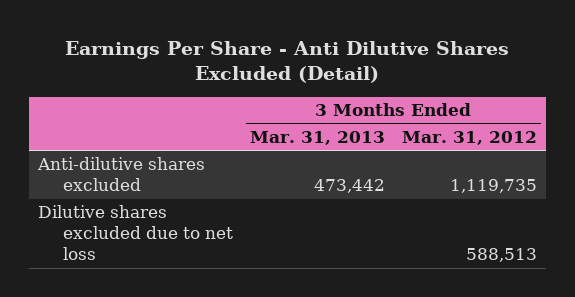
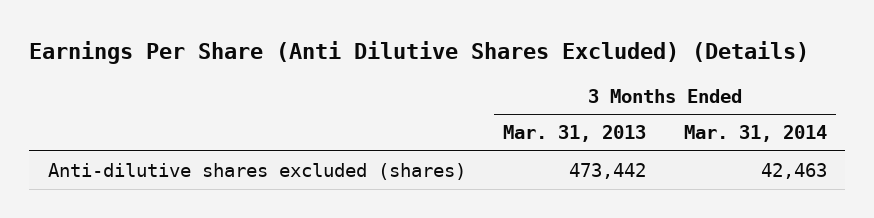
[65,40,510,84] Earnings Per Share - Anti Dilutive Shares Excluded (Detail) -> [28,40,809,64] Earnings Per Share (Anti Dilutive Shares Excluded) (Details)
[402,131,538,146] Mar. 31, 2012 -> none
none -> [683,125,827,143] Mar. 31, 2014
[37,205,233,261] Dilutive shares excluded due to net loss -> none
[36,157,205,192] Anti-dilutive shares excluded -> [47,163,466,181] Anti-dilutive shares excluded (shares)

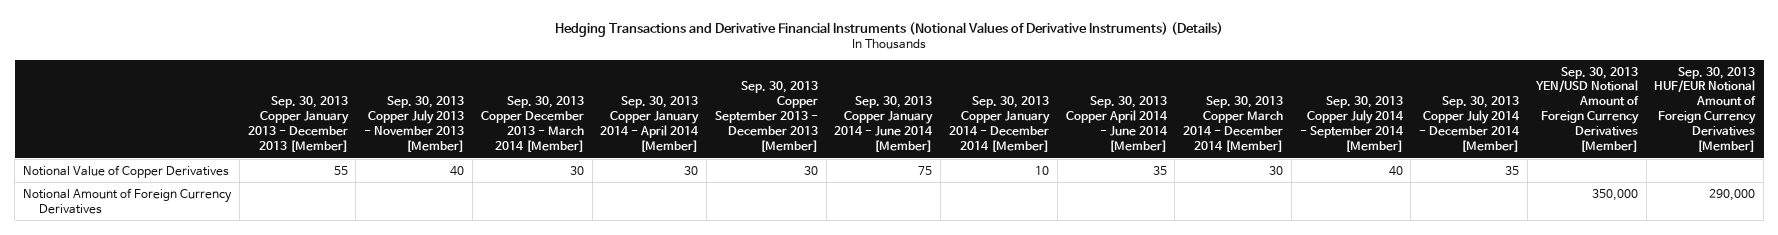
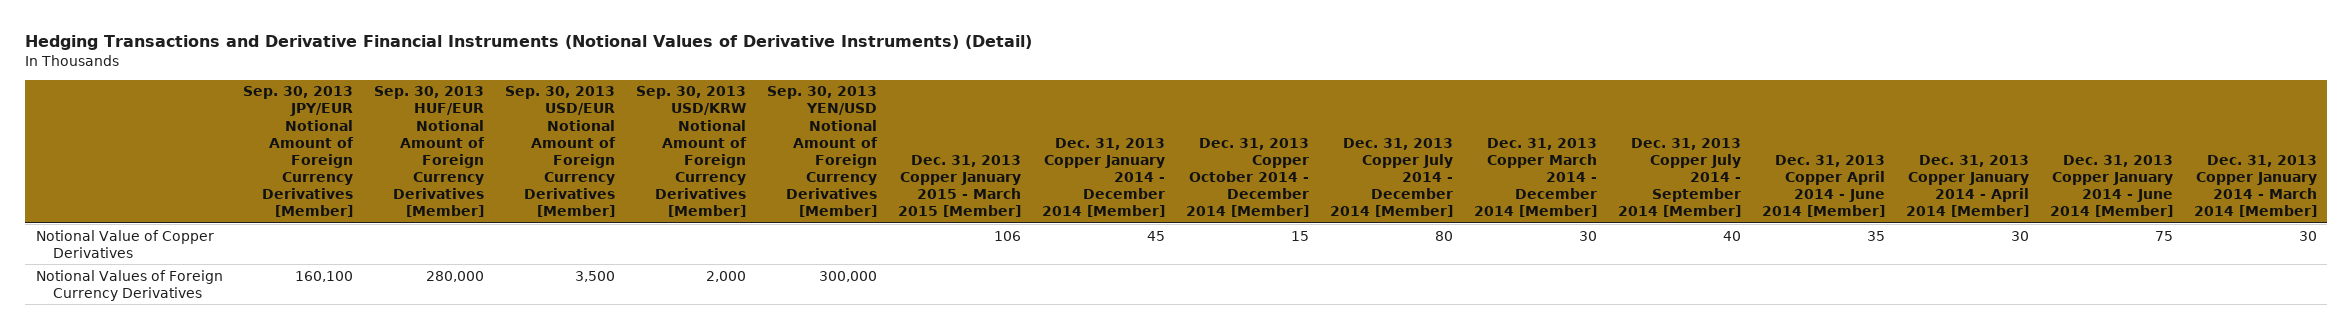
[555,21,1224,37] Hedging Transactions and Derivative Financial Instruments (Notional Values of Derivative Instruments) (Details) -> [25,34,1033,50] Hedging Transactions and Derivative Financial Instruments (Notional Values of Derivative Instruments) (Detail)
[247,96,349,153] Sep. 30, 2013 Copper January 2013 - December 2013 [Member] -> none
[364,96,465,153] Sep. 30, 2013 Copper July 2013 - November 2013 [Member] -> none
[480,96,584,153] Sep. 30, 2013 Copper December 2013 - March 2014 [Member] -> none
[600,96,700,153] Sep. 30, 2013 Copper January 2014 - April 2014 [Member] -> none
[714,81,818,153] Sep. 30, 2013 Copper September 2013 - December 2013 [Member] -> none
[834,96,934,153] Sep. 30, 2013 Copper January 2014 - June 2014 [Member] -> none
[949,96,1051,153] Sep. 30, 2013 Copper January 2014 - December 2014 [Member] -> none
[1065,96,1168,153] Sep. 30, 2013 Copper April 2014 - June 2014 [Member] -> none
[1183,96,1284,153] Sep. 30, 2013 Copper March 2014 - December 2014 [Member] -> none
[1299,96,1404,153] Sep. 30, 2013 Copper July 2014 - September 2014 [Member] -> none
[1419,96,1521,153] Sep. 30, 2013 Copper July 2014 - December 2014 [Member] -> none
none -> [243,86,355,218] Sep. 30, 2013 JPY/EUR Notional Amount of Foreign Currency Derivatives [Member]
none -> [505,86,617,218] Sep. 30, 2013 USD/EUR Notional Amount of Foreign Currency Derivatives [Member]
none -> [636,86,748,218] Sep. 30, 2013 USD/KRW Notional Amount of Foreign Currency Derivatives [Member]
none -> [898,154,1022,218] Dec. 31, 2013 Copper January 2015 - March 2015 [Member]
none -> [1042,137,1166,218] Dec. 31, 2013 Copper January 2014 - December 2014 [Member]
none -> [1186,137,1310,218] Dec. 31, 2013 Copper October 2014 - December 2014 [Member]
none -> [1330,137,1454,218] Dec. 31, 2013 Copper July 2014 - December 2014 [Member]
none -> [1473,137,1597,218] Dec. 31, 2013 Copper March 2014 - December 2014 [Member]
none -> [1617,137,1741,218] Dec. 31, 2013 Copper July 2014 - September 2014 [Member]
none -> [1761,154,1885,218] Dec. 31, 2013 Copper April 2014 - June 2014 [Member]
none -> [1905,154,2029,218] Dec. 31, 2013 Copper January 2014 - April 2014 [Member]
none -> [2049,154,2173,218] Dec. 31, 2013 Copper January 2014 - June 2014 [Member]
none -> [2193,154,2317,218] Dec. 31, 2013 Copper January 2014 - March 2014 [Member]
[23,187,233,214] Notional Amount of Foreign Currency Derivatives -> [35,269,223,301] Notional Values of Foreign Currency Derivatives
[1591,188,1638,201] 350,000 -> [819,270,878,282] 300,000
[1709,188,1756,201] 290,000 -> [426,270,485,282] 280,000

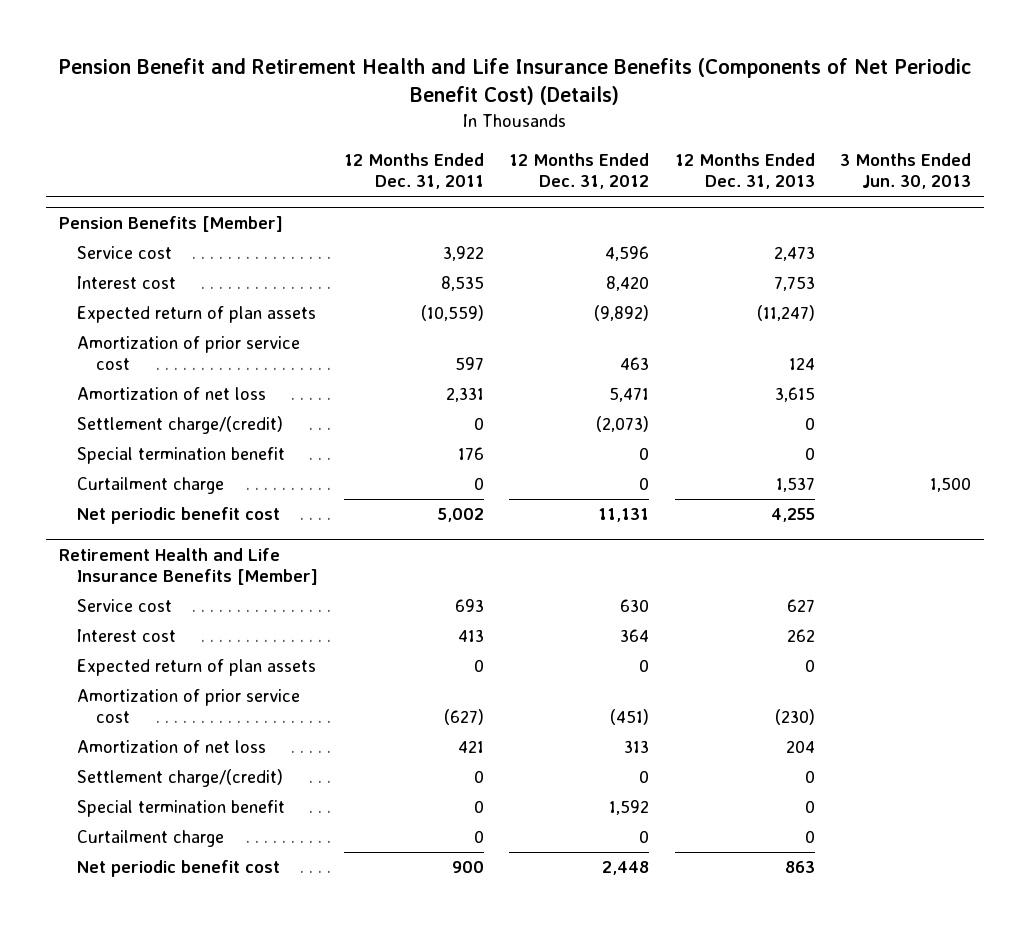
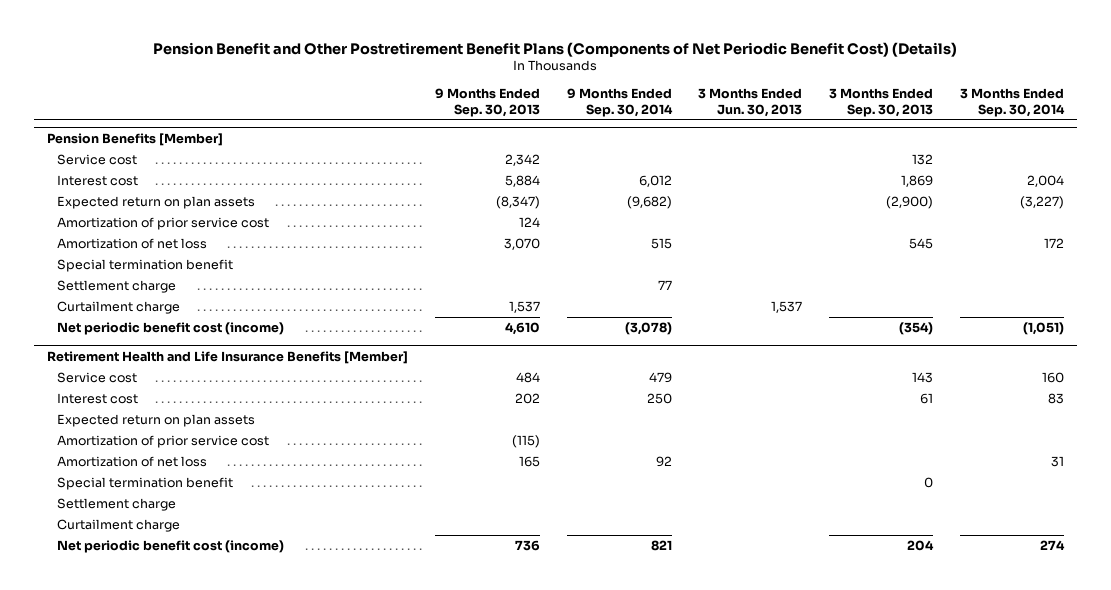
[58,58,972,106] Pension Benefit and Retirement Health and Life Insurance Benefits (Components of Net Periodic Benefit Cost) (Details) -> [153,41,958,57] Pension Benefit and Other Postretirement Benefit Plans (Components of Net Periodic Benefit Cost) (Details)
[343,153,484,190] 12 Months Ended Dec. 31, 2011 -> none
[509,153,650,190] 12 Months Ended Dec. 31, 2012 -> none
[674,153,815,190] 12 Months Ended Dec. 31, 2013 -> none
none -> [435,87,541,117] 9 Months Ended Sep. 30, 2013
none -> [566,87,673,117] 9 Months Ended Sep. 30, 2014
none -> [828,87,933,117] 3 Months Ended Sep. 30, 2013
none -> [959,87,1065,117] 3 Months Ended Sep. 30, 2014
[77,306,317,324] Expected return of plan assets -> [57,195,256,209] Expected return on plan assets
[77,416,284,435] Settlement charge/(credit) -> none
none -> [57,279,177,293] Settlement charge
[930,477,972,493] 1,500 -> [771,300,803,313] 1,537
[77,507,281,525] Net periodic benefit cost -> [57,321,285,335] Net periodic benefit cost (income)
[77,659,317,677] Expected return of plan assets -> [57,413,256,427] Expected return on plan assets
[77,769,284,788] Settlement charge/(credit) -> none
none -> [57,497,177,511] Settlement charge
[77,860,281,878] Net periodic benefit cost -> [57,539,285,553] Net periodic benefit cost (income)

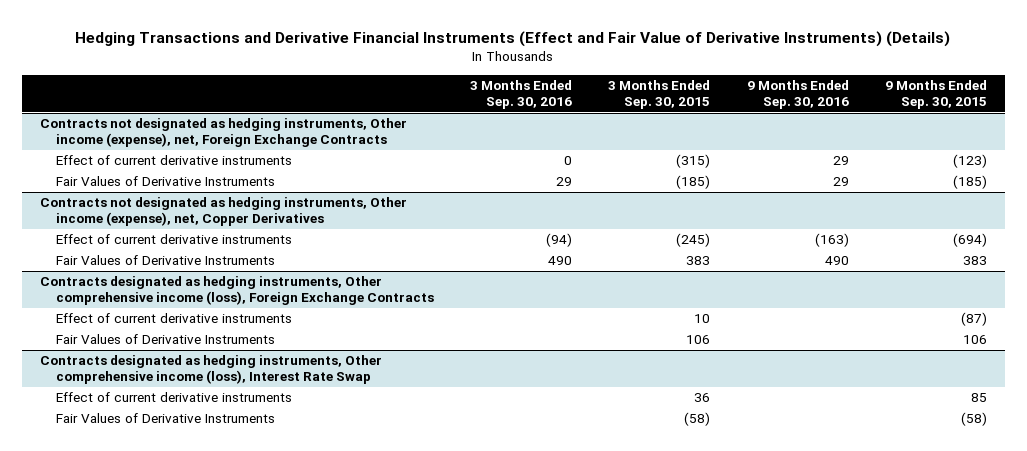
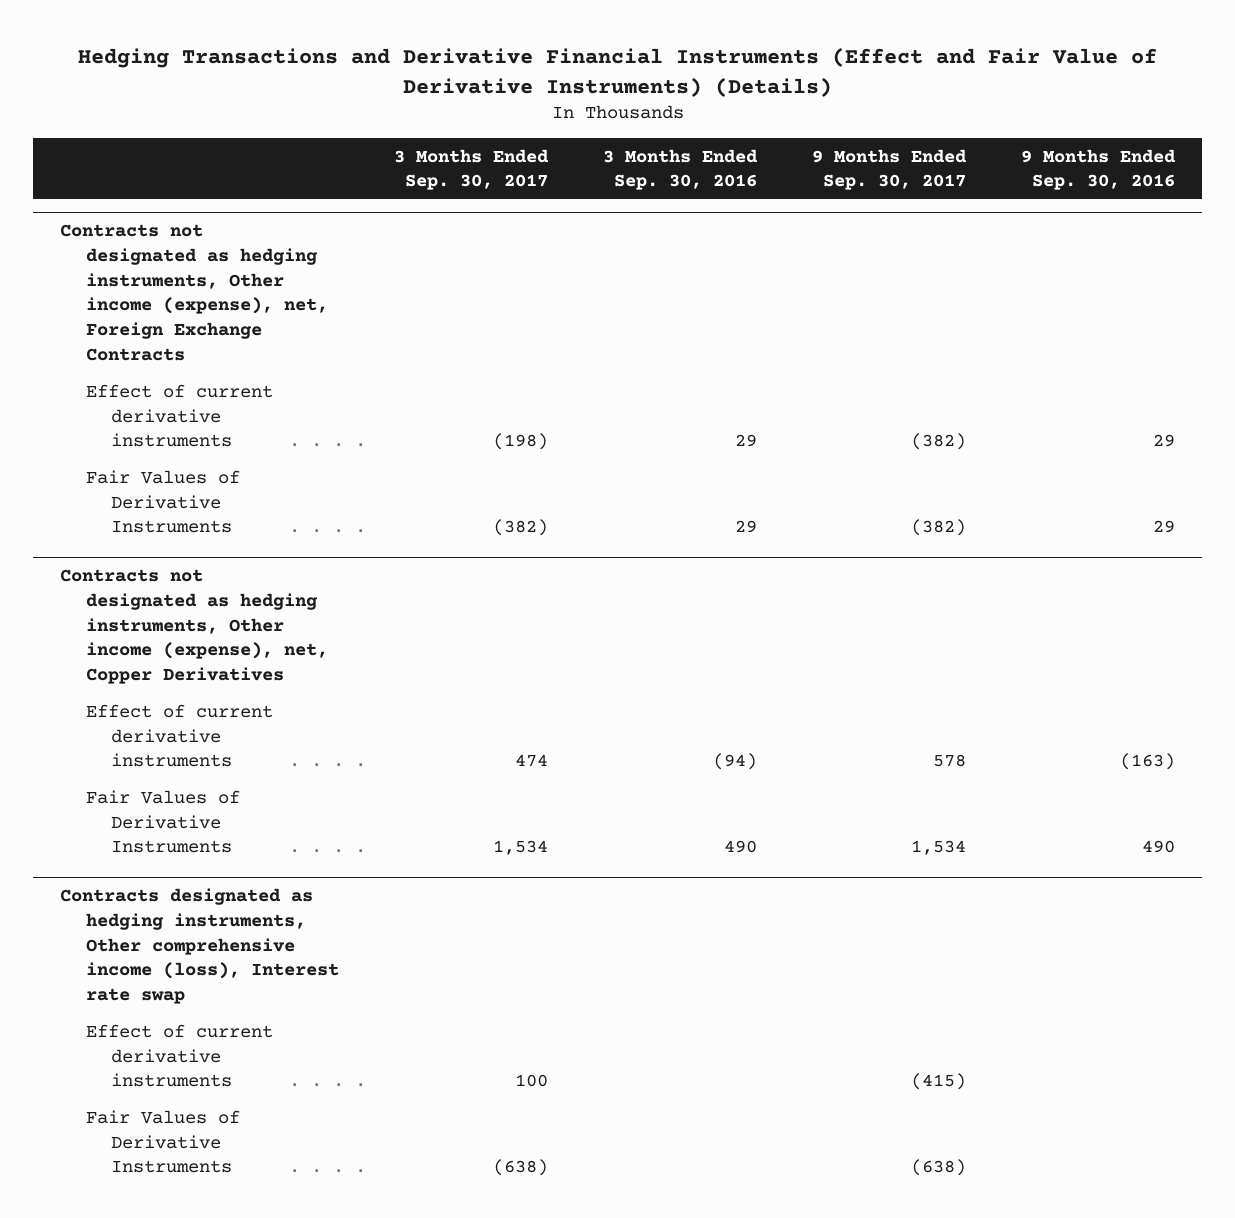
[608,79,711,110] 3 Months Ended Sep. 30, 2015 -> none
[884,79,987,110] 9 Months Ended Sep. 30, 2015 -> none
none -> [393,148,549,191] 3 Months Ended Sep. 30, 2017
none -> [811,148,967,191] 9 Months Ended Sep. 30, 2017
[564,156,573,166] 0 -> [734,434,757,448] 29
[39,276,435,306] Contracts designated as hedging instruments, Other comprehensive income (loss), Foreign Exchange Contracts -> none
[56,313,293,324] Effect of current derivative instruments -> none
[56,334,276,345] Fair Values of Derivative Instruments -> none
[39,355,382,385] Contracts designated as hedging instruments, Other comprehensive income (loss), Interest Rate Swap -> [60,888,339,1005] Contracts designated as hedging instruments, Other comprehensive income (loss), Interest rate swap

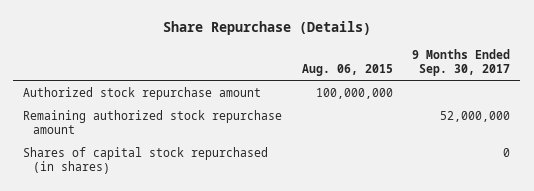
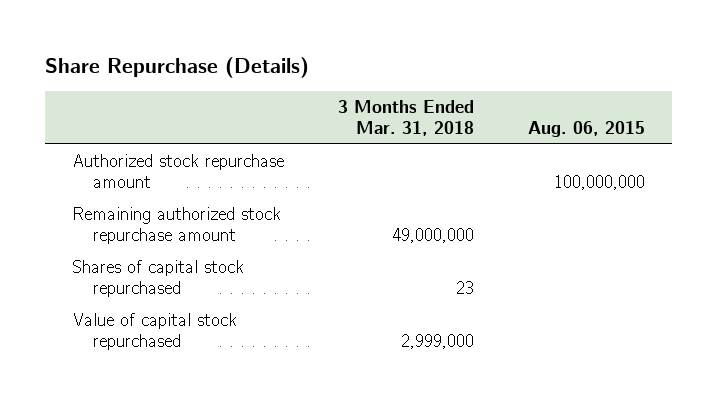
[412,48,511,77] 9 Months Ended Sep. 30, 2017 -> none
none -> [337,100,474,137] 3 Months Ended Mar. 31, 2018
[23,146,269,175] Shares of capital stock repurchased (in shares) -> [72,259,245,298] Shares of capital stock repurchased
none -> [72,312,238,351] Value of capital stock repurchased

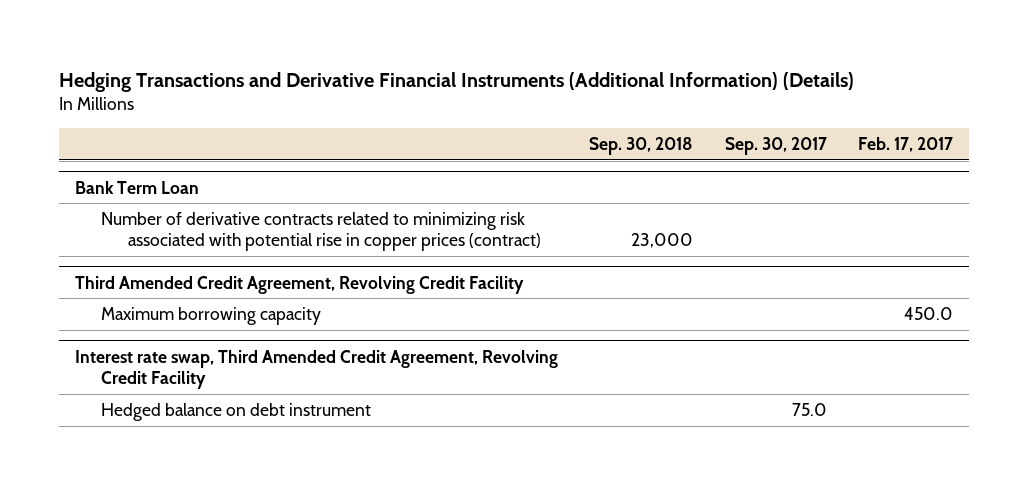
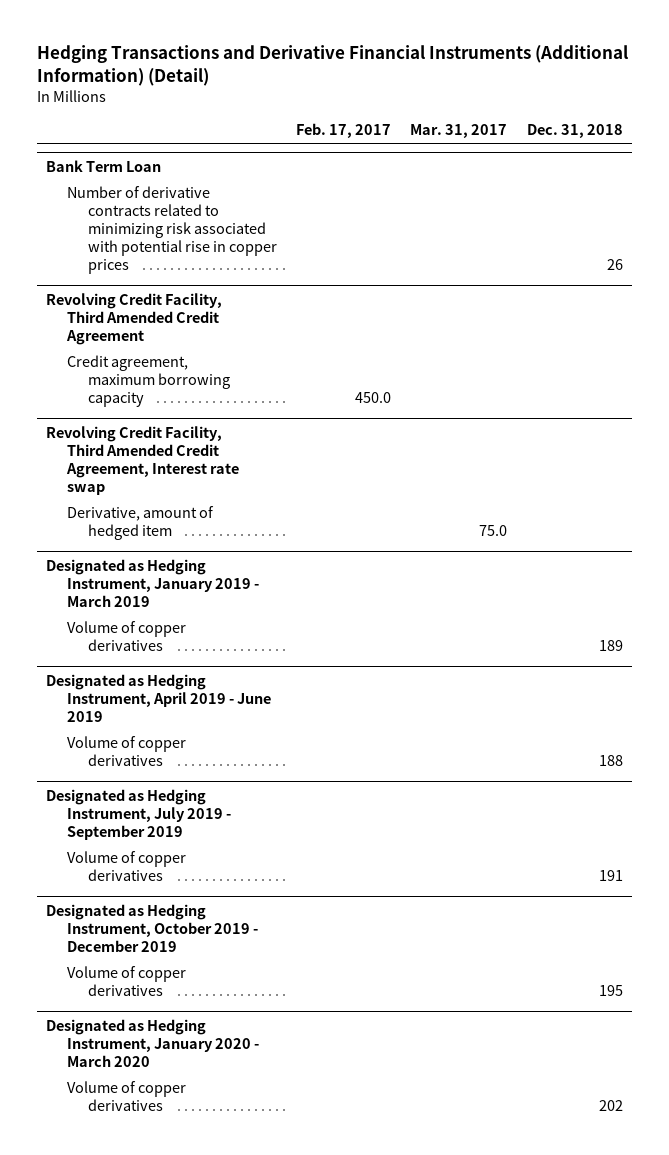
[59,71,855,92] Hedging Transactions and Derivative Financial Instruments (Additional Information) (Details) -> [36,45,628,87] Hedging Transactions and Derivative Financial Instruments (Additional Information) (Detail)
[589,136,694,155] Sep. 30, 2018 -> none
[724,136,827,155] Sep. 30, 2017 -> none
none -> [410,124,508,139] Mar. 31, 2017
none -> [526,124,623,139] Dec. 31, 2018
[101,211,541,252] Number of derivative contracts related to minimizing risk associated with potential rise in copper prices (contract) -> [66,185,277,274] Number of derivative contracts related to minimizing risk associated with potential rise in copper prices
[75,275,525,294] Third Amended Credit Agreement, Revolving Credit Facility -> [46,292,223,345] Revolving Credit Facility, Third Amended Credit Agreement
[101,306,322,325] Maximum borrowing capacity -> [66,354,230,407] Credit agreement, maximum borrowing capacity
[75,349,559,389] Interest rate swap, Third Amended Credit Agreement, Revolving Credit Facility -> [46,425,239,495] Revolving Credit Facility, Third Amended Credit Agreement, Interest rate swap
[101,402,372,421] Hedged balance on debt instrument -> [66,505,214,540] Derivative, amount of hedged item
none -> [46,558,259,607] Designated as Hedging Instrument, January 2019 - March 2019
none -> [66,620,186,651] Volume of copper derivatives
none -> [46,673,271,722] Designated as Hedging Instrument, April 2019 - June 2019
none -> [66,735,186,766] Volume of copper derivatives
none -> [46,788,231,840] Designated as Hedging Instrument, July 2019 - September 2019
none -> [66,850,186,881] Volume of copper derivatives
none -> [46,903,258,952] Designated as Hedging Instrument, October 2019 - December 2019
none -> [66,965,186,996] Volume of copper derivatives
none -> [46,1018,259,1067] Designated as Hedging Instrument, January 2020 - March 2020
none -> [66,1080,186,1111] Volume of copper derivatives

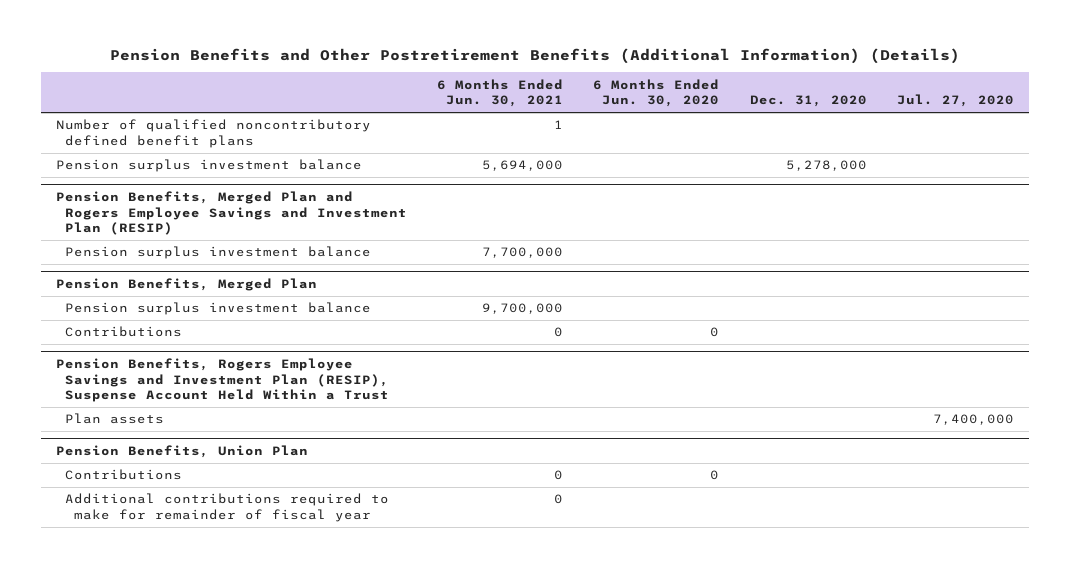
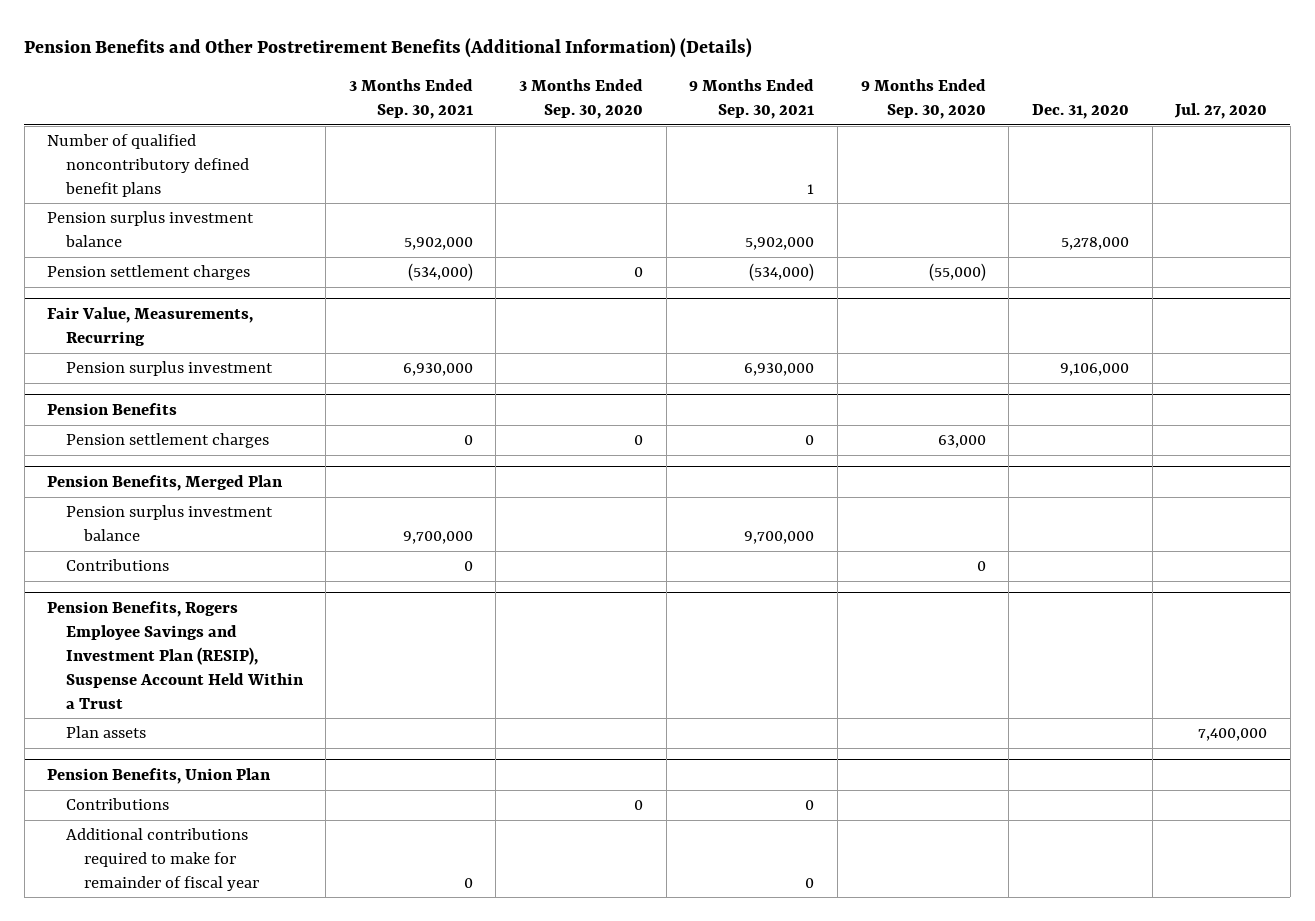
[437,78,564,108] 6 Months Ended Jun. 30, 2021 -> none
[593,78,720,108] 6 Months Ended Jun. 30, 2020 -> none
none -> [348,79,473,120] 3 Months Ended Sep. 30, 2021
none -> [519,79,644,120] 3 Months Ended Sep. 30, 2020
none -> [689,79,815,120] 9 Months Ended Sep. 30, 2021
none -> [860,79,986,120] 9 Months Ended Sep. 30, 2020
[65,246,372,260] Pension surplus investment balance -> none
none -> [47,265,251,281] Pension settlement charges
none -> [47,307,254,346] Fair Value, Measurements, Recurring
none -> [65,361,273,377] Pension surplus investment
[56,191,408,236] Pension Benefits, Merged Plan and Rogers Employee Savings and Investment Plan (RESIP) -> [47,403,178,416] Pension Benefits
none -> [65,433,269,449] Pension settlement charges

